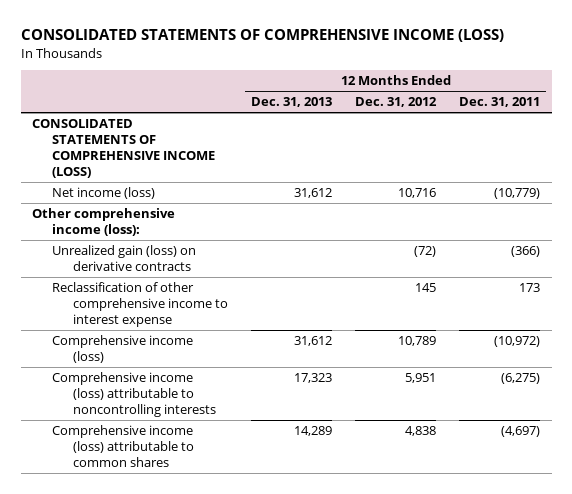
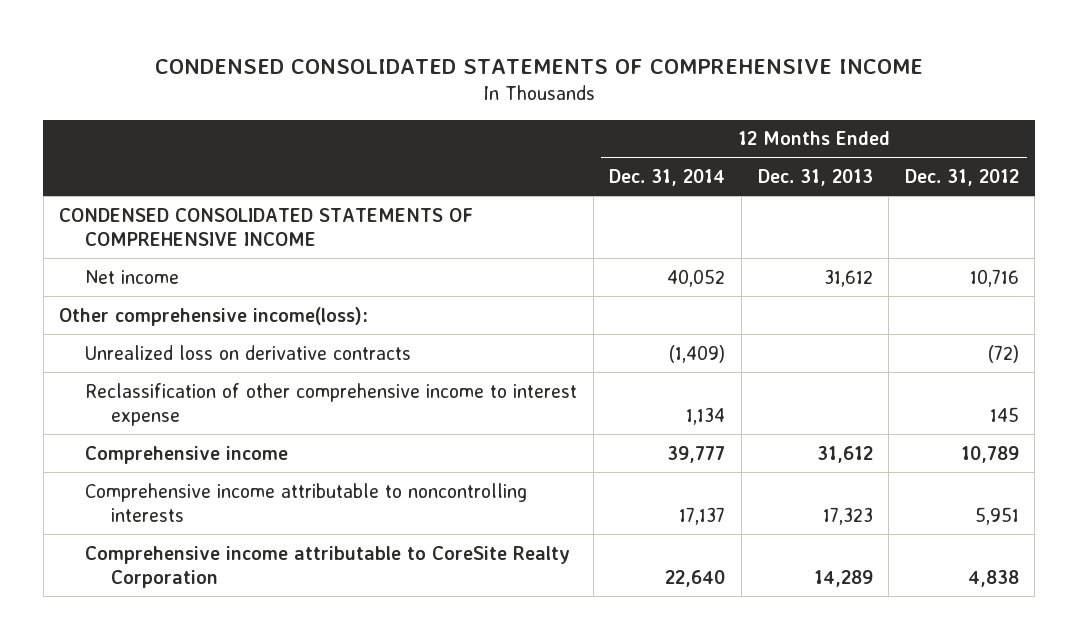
[20,29,504,43] CONSOLIDATED STATEMENTS OF COMPREHENSIVE INCOME (LOSS) -> [154,58,923,74] CONDENSED CONSOLIDATED STATEMENTS OF COMPREHENSIVE INCOME
[459,97,541,108] Dec. 31, 2011 -> none
none -> [609,169,726,187] Dec. 31, 2014
[32,119,216,179] CONSOLIDATED STATEMENTS OF COMPREHENSIVE INCOME (LOSS) -> [59,207,474,246] CONDENSED CONSOLIDATED STATEMENTS OF COMPREHENSIVE INCOME
[52,187,156,200] Net income (loss) -> [85,269,180,284] Net income
[32,208,176,237] Other comprehensive income (loss): -> [59,306,369,326] Other comprehensive income(loss):
[52,245,197,272] Unrealized gain (loss) on derivative contracts -> [85,344,412,360] Unrealized loss on derivative contracts
[52,335,194,364] Comprehensive income (loss) -> [85,445,289,464] Comprehensive income
[52,372,216,418] Comprehensive income (loss) attributable to noncontrolling interests -> [85,482,528,522] Comprehensive income attributable to noncontrolling interests
[52,425,194,468] Comprehensive income (loss) attributable to common shares -> [85,545,571,588] Comprehensive income attributable to CoreSite Realty Corporation

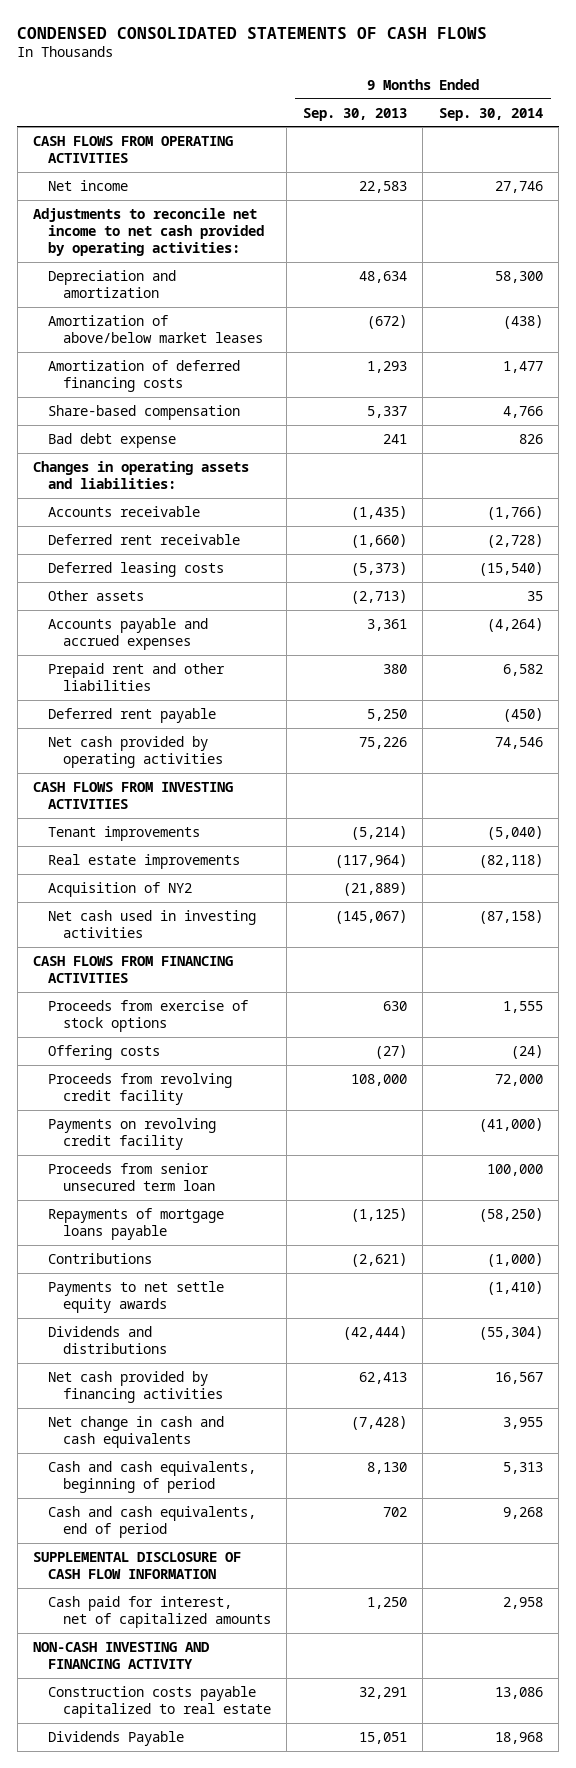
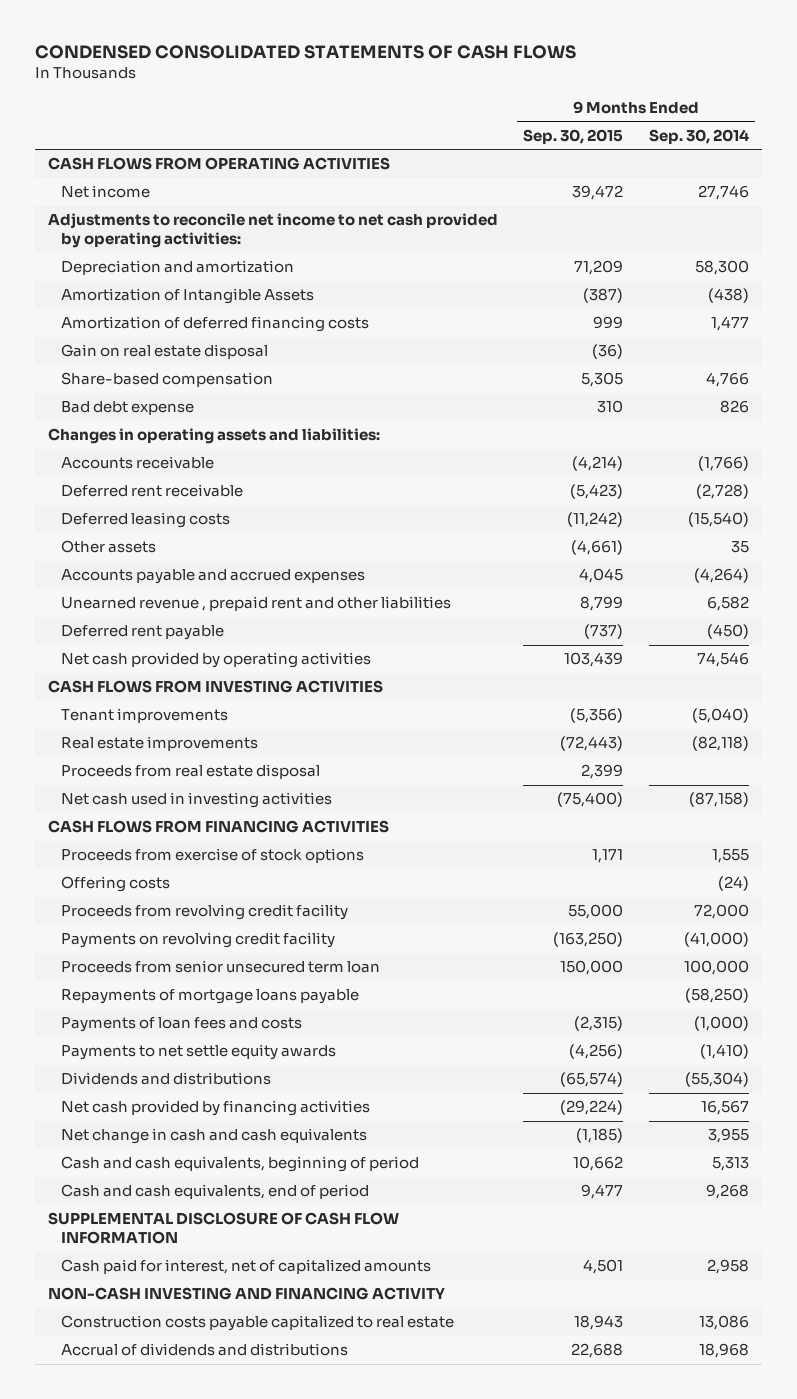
[302,107,407,121] Sep. 30, 2013 -> none
none -> [523,128,624,144] Sep. 30, 2015
[48,314,263,343] Amortization of above/below market leases -> [60,288,314,305] Amortization of Intangible Assets
none -> [60,344,268,360] Gain on real estate disposal
[48,662,226,691] Prepaid rent and other liabilities -> [60,596,451,612] Unearned revenue , prepaid rent and other liabilities
[48,881,193,897] Acquisition of NY2 -> none
none -> [60,764,320,780] Proceeds from real estate disposal
[48,1252,153,1264] Contributions -> none
none -> [60,1017,302,1033] Payments of loan fees and costs
[48,1730,185,1746] Dividends Payable -> [60,1343,348,1357] Accrual of dividends and distributions

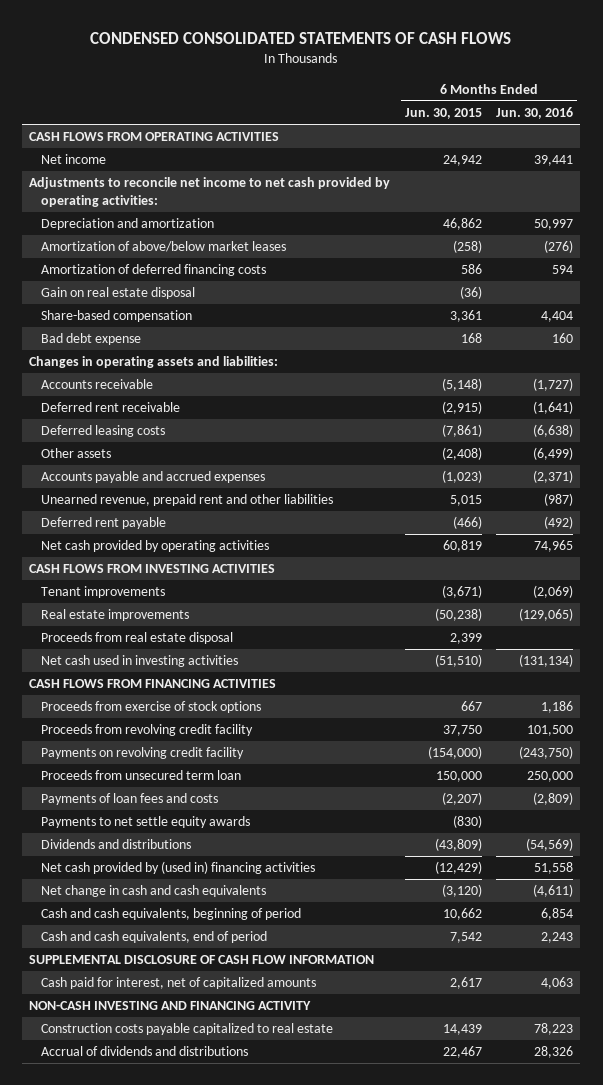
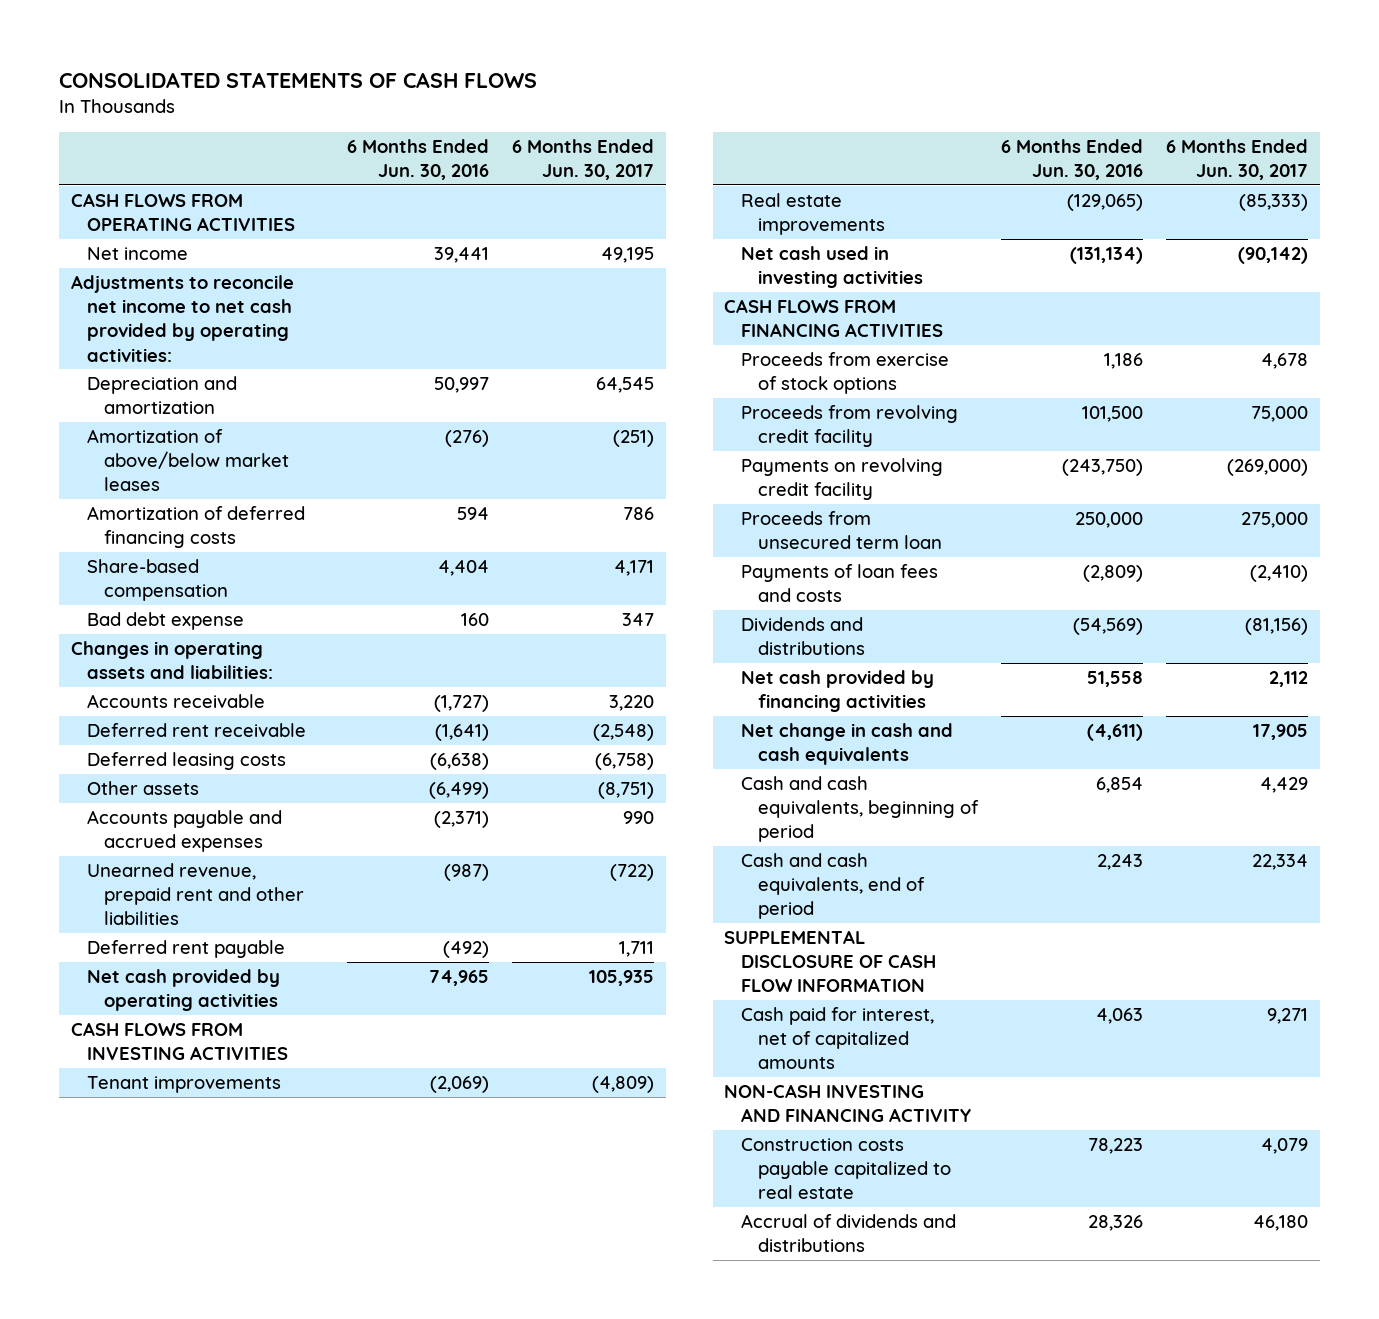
[90,32,512,45] CONDENSED CONSOLIDATED STATEMENTS OF CASH FLOWS -> [59,72,538,89] CONSOLIDATED STATEMENTS OF CASH FLOWS
[404,108,482,120] Jun. 30, 2015 -> none
none -> [512,138,655,181] 6 Months Ended Jun. 30, 2017
[40,287,195,300] Gain on real estate disposal -> none
[40,632,233,645] Proceeds from real estate disposal -> none
[40,816,250,829] Payments to net settle equity awards -> none
[40,861,315,875] Net cash provided by (used in) financing activities -> [741,670,935,713] Net cash provided by financing activities

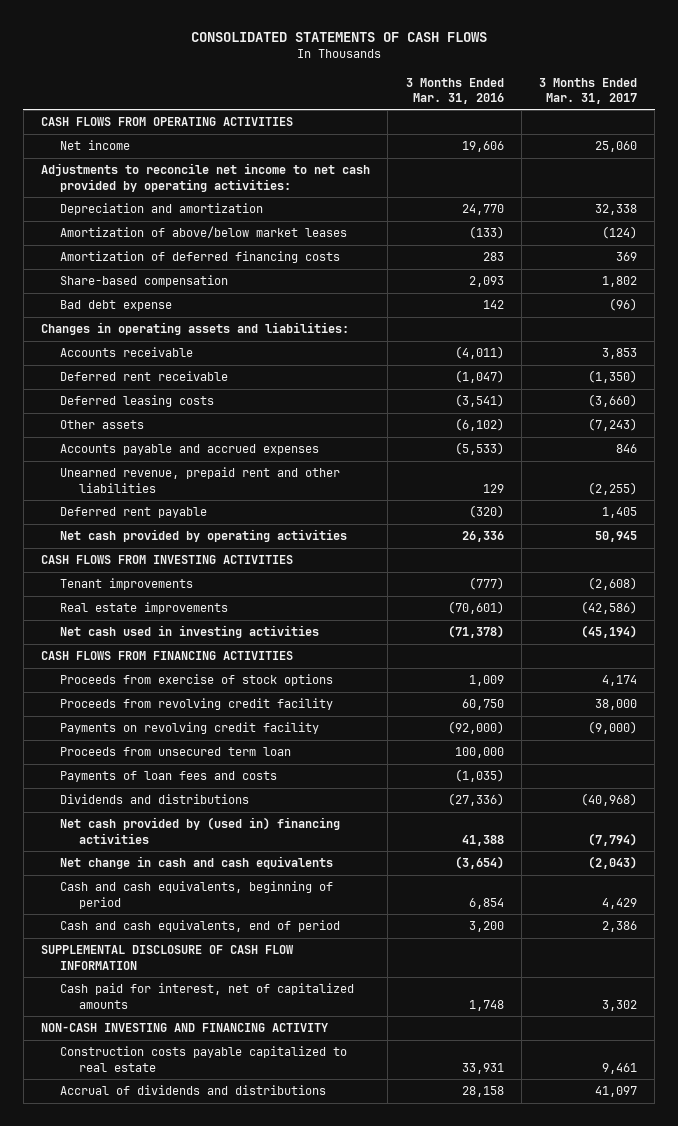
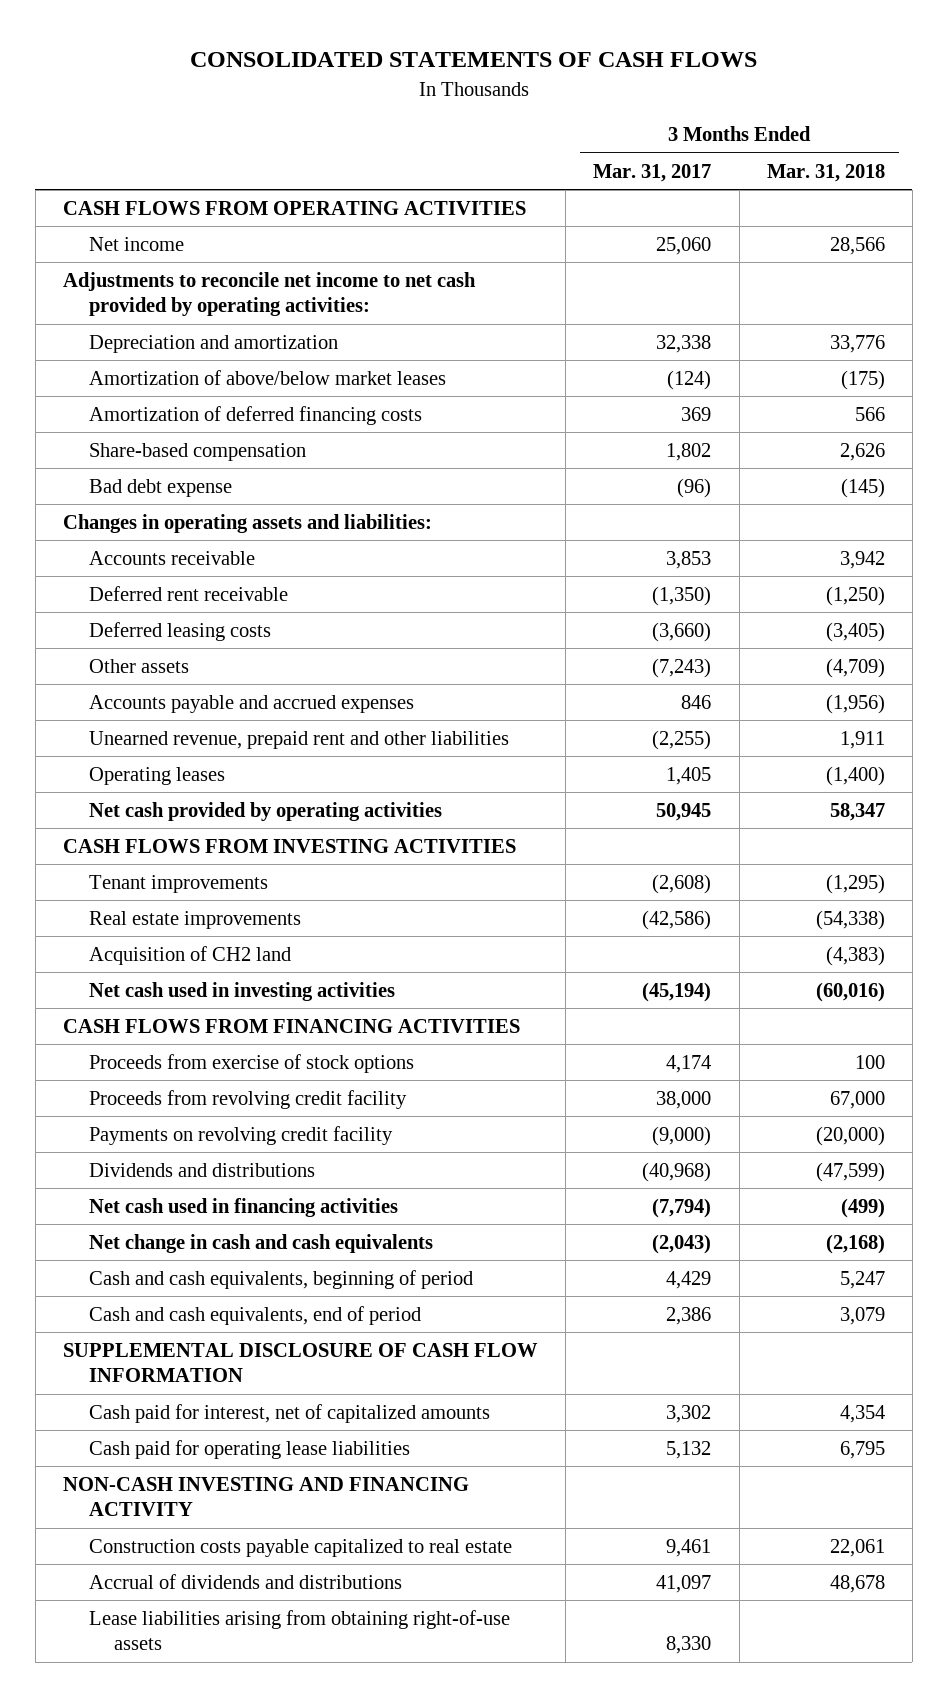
[405,77,504,104] 3 Months Ended Mar. 31, 2016 -> none
none -> [766,163,885,182] Mar. 31, 2018
[59,507,207,519] Deferred rent payable -> [88,766,225,785] Operating leases
none -> [88,945,291,965] Acquisition of CH2 land
[59,747,291,757] Proceeds from unsecured term loan -> none
[59,771,277,783] Payments of loan fees and costs -> none
[59,817,340,844] Net cash provided by (used in) financing activities -> [88,1197,398,1217] Net cash used in financing activities
none -> [88,1439,410,1459] Cash paid for operating lease liabilities
none -> [88,1609,510,1651] Lease liabilities arising from obtaining right-of-use assets

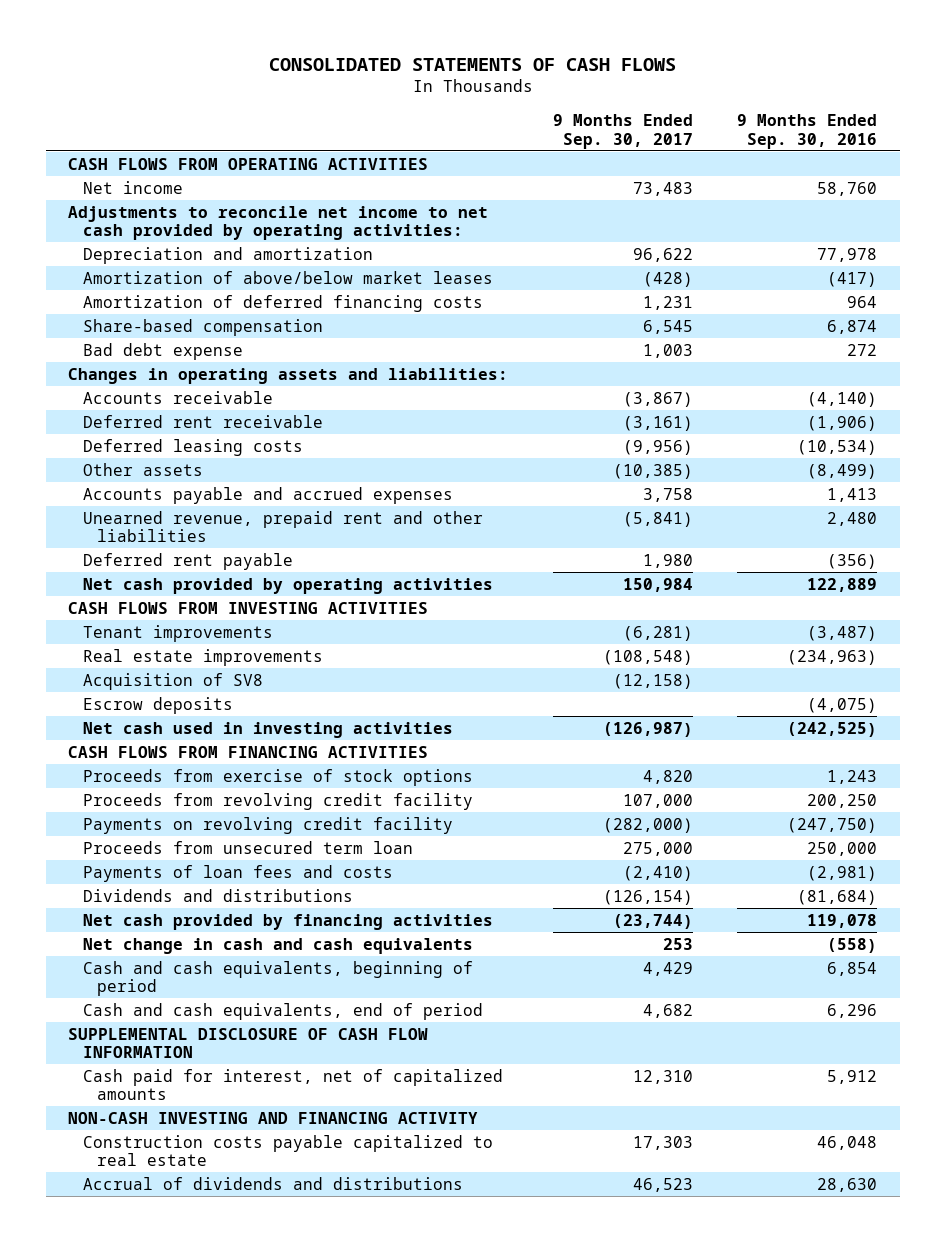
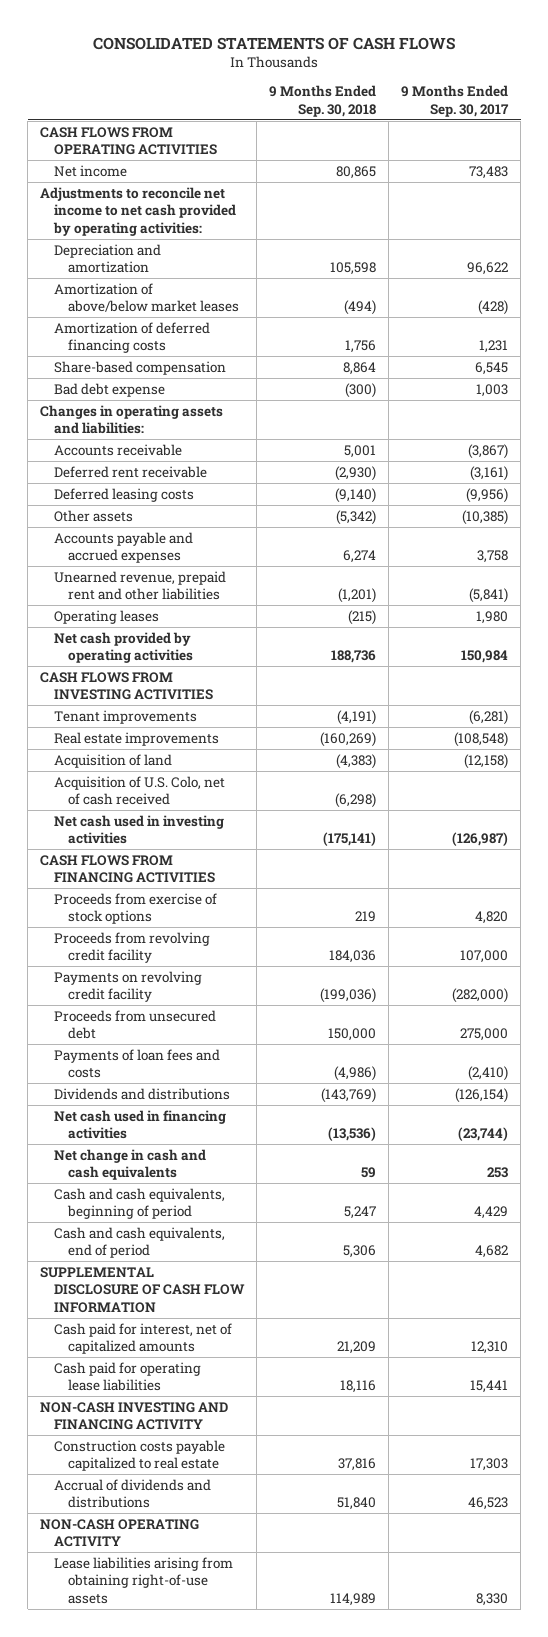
[737,114,878,149] 9 Months Ended Sep. 30, 2016 -> none
none -> [269,85,377,117] 9 Months Ended Sep. 30, 2018
[82,552,293,570] Deferred rent payable -> [54,609,160,624] Operating leases
[82,696,233,714] Escrow deposits -> none
[82,672,263,690] Acquisition of SV8 -> [54,753,173,768] Acquisition of land
none -> [54,775,226,806] Acquisition of U.S. Colo, net of cash received
[82,840,413,854] Proceeds from unsecured term loan -> [54,1009,217,1040] Proceeds from unsecured debt
[82,913,493,930] Net cash provided by financing activities -> [54,1109,227,1140] Net cash used in financing activities
none -> [54,1361,202,1392] Cash paid for operating lease liabilities
none -> [40,1518,200,1548] NON-CASH OPERATING ACTIVITY
none -> [54,1556,234,1604] Lease liabilities arising from obtaining right-of-use assets

